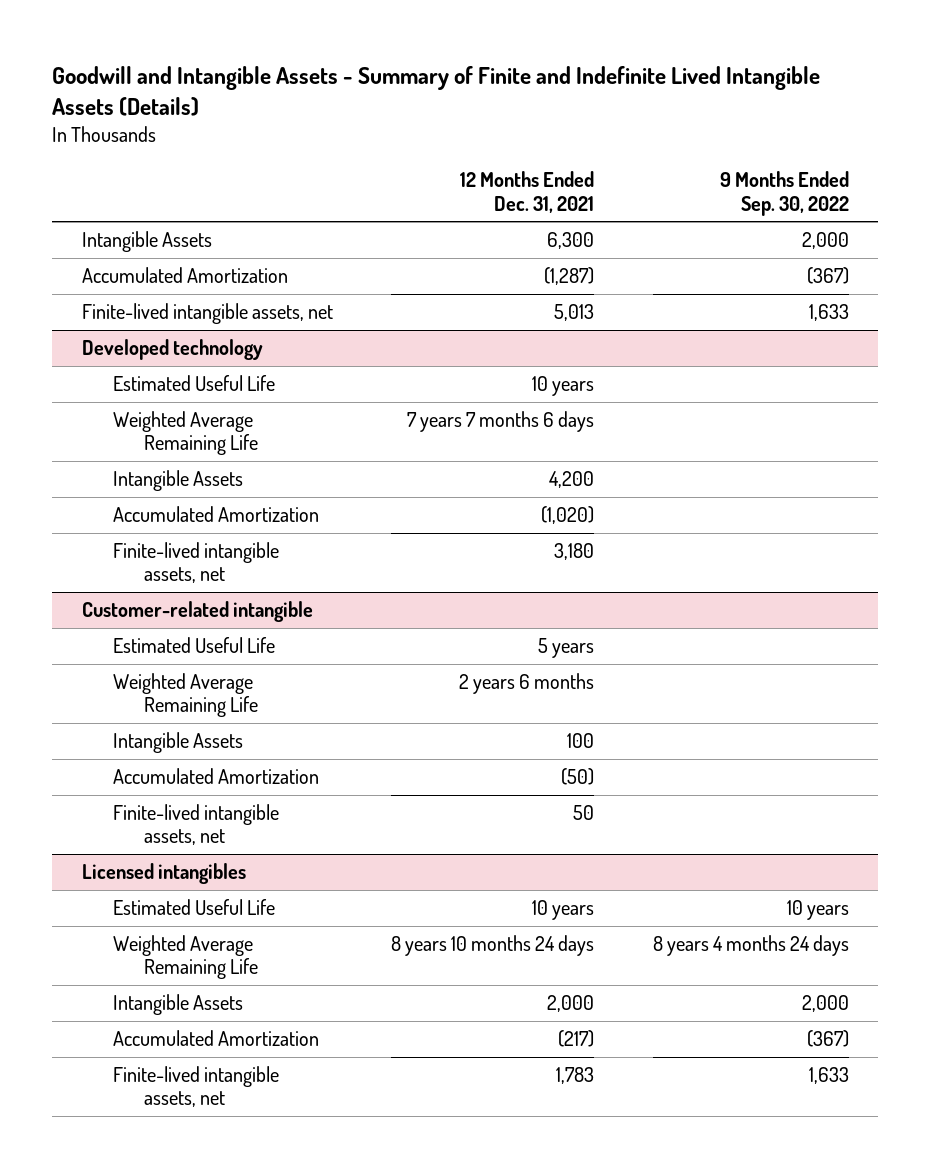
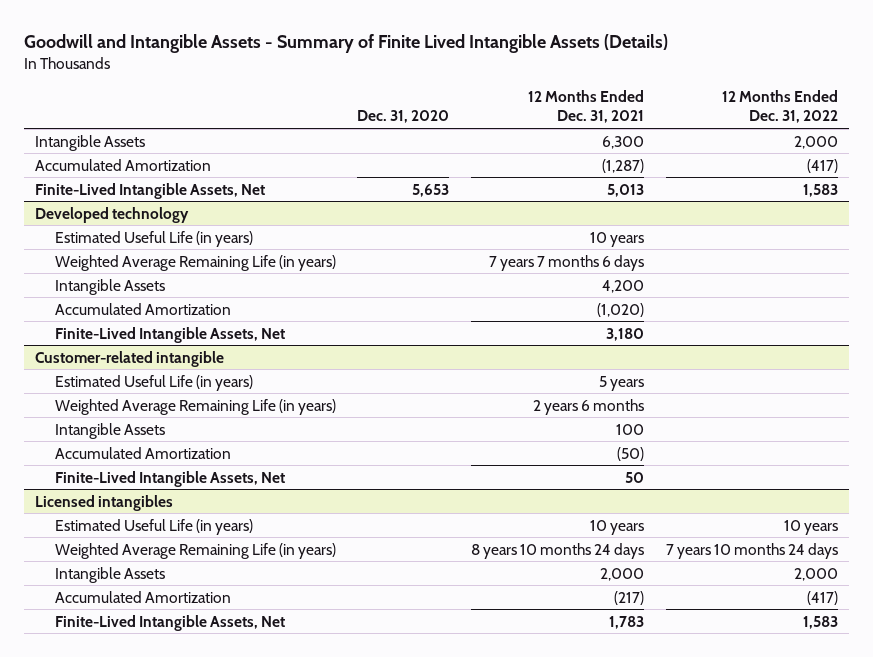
[52,65,821,116] Goodwill and Intangible Assets - Summary of Finite and Indefinite Lived Intangible Assets (Details) -> [24,34,669,54] Goodwill and Intangible Assets - Summary of Finite Lived Intangible Assets (Details)
[720,171,850,216] 9 Months Ended Sep. 30, 2022 -> none
none -> [357,110,450,124] Dec. 31, 2020
none -> [721,89,838,124] 12 Months Ended Dec. 31, 2022
[81,303,333,325] Finite-lived intangible assets, net -> [34,182,265,199] Finite-Lived Intangible Assets, Net
[112,375,275,392] Estimated Useful Life -> [54,230,253,247] Estimated Useful Life (in years)
[112,411,258,456] Weighted Average Remaining Life -> [54,254,336,271] Weighted Average Remaining Life (in years)
[112,542,279,584] Finite-lived intangible assets, net -> [54,326,285,343] Finite-Lived Intangible Assets, Net
[112,637,275,654] Estimated Useful Life -> [54,374,253,391] Estimated Useful Life (in years)
[112,673,258,718] Weighted Average Remaining Life -> [54,398,336,415] Weighted Average Remaining Life (in years)
[112,804,279,846] Finite-lived intangible assets, net -> [54,470,285,487] Finite-Lived Intangible Assets, Net
[112,899,275,916] Estimated Useful Life -> [54,518,253,535] Estimated Useful Life (in years)
[112,935,258,980] Weighted Average Remaining Life -> [54,542,336,559] Weighted Average Remaining Life (in years)
[112,1066,279,1108] Finite-lived intangible assets, net -> [54,614,285,631] Finite-Lived Intangible Assets, Net

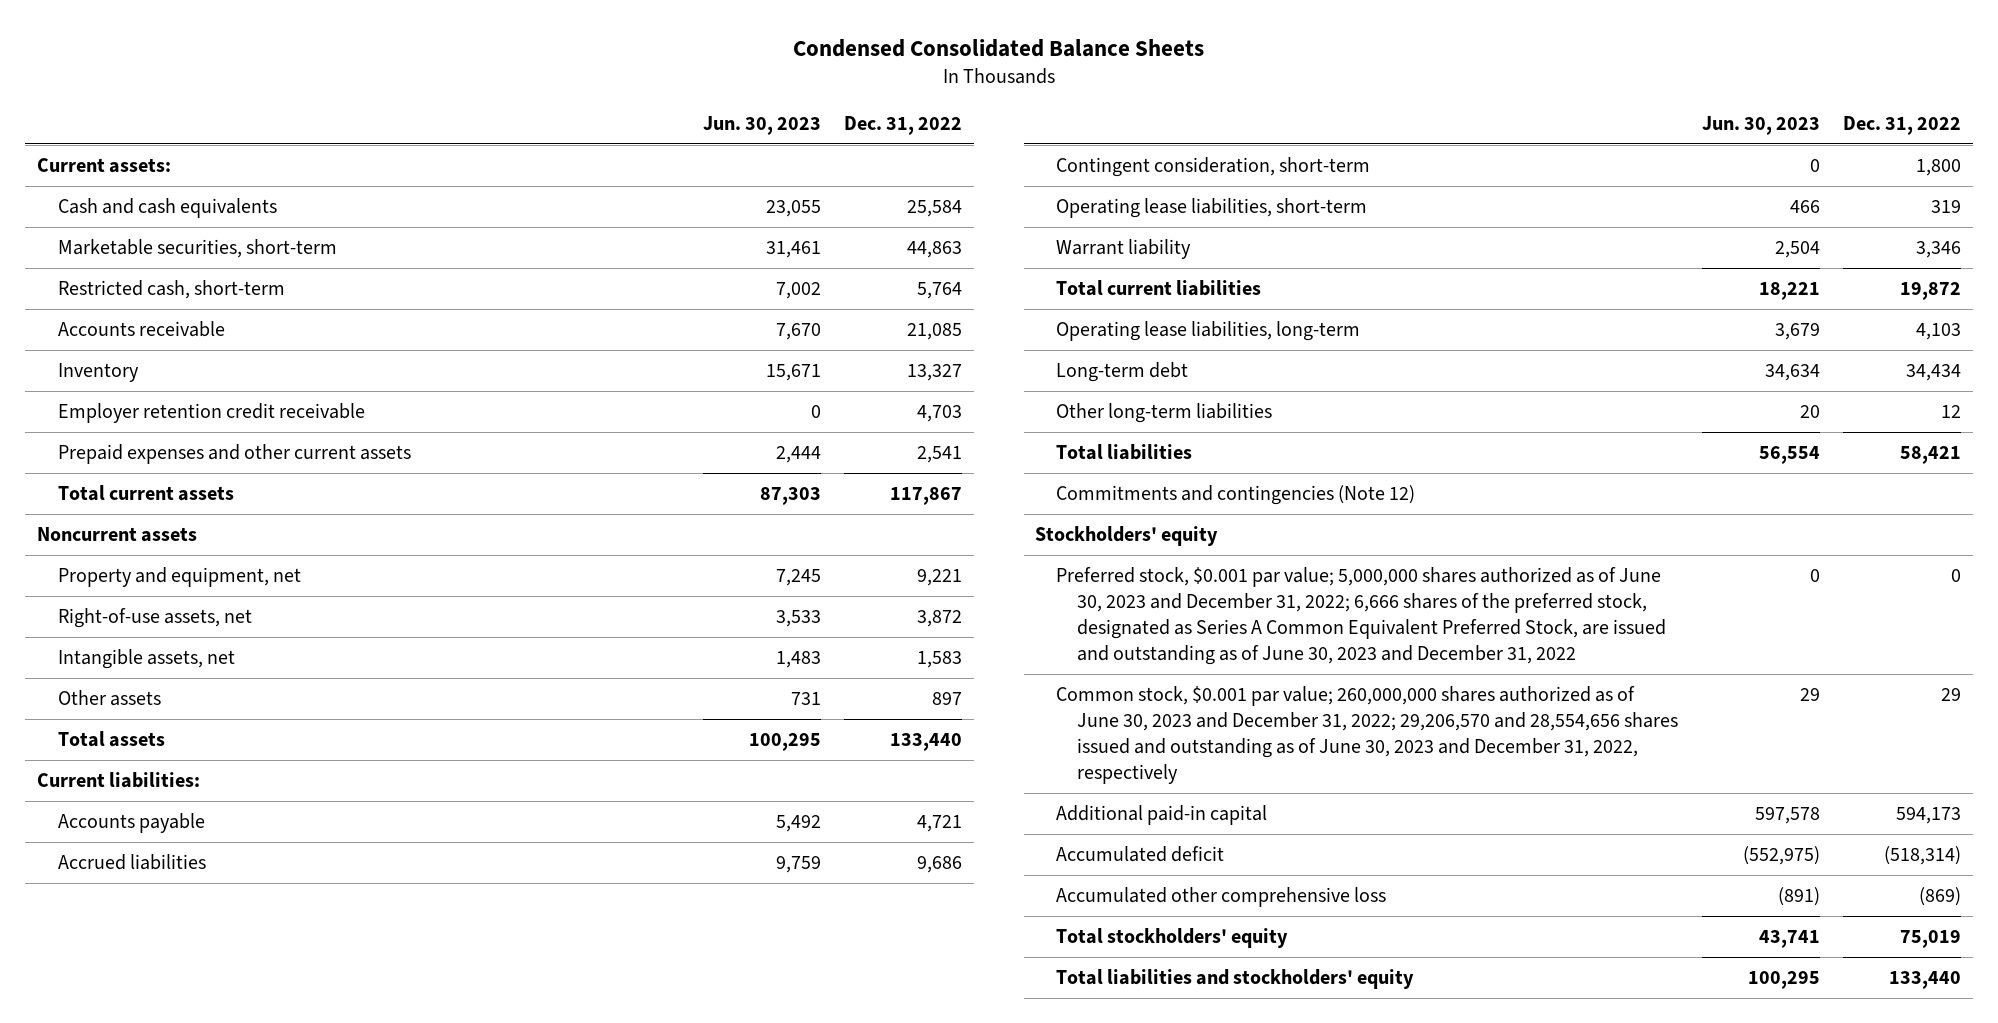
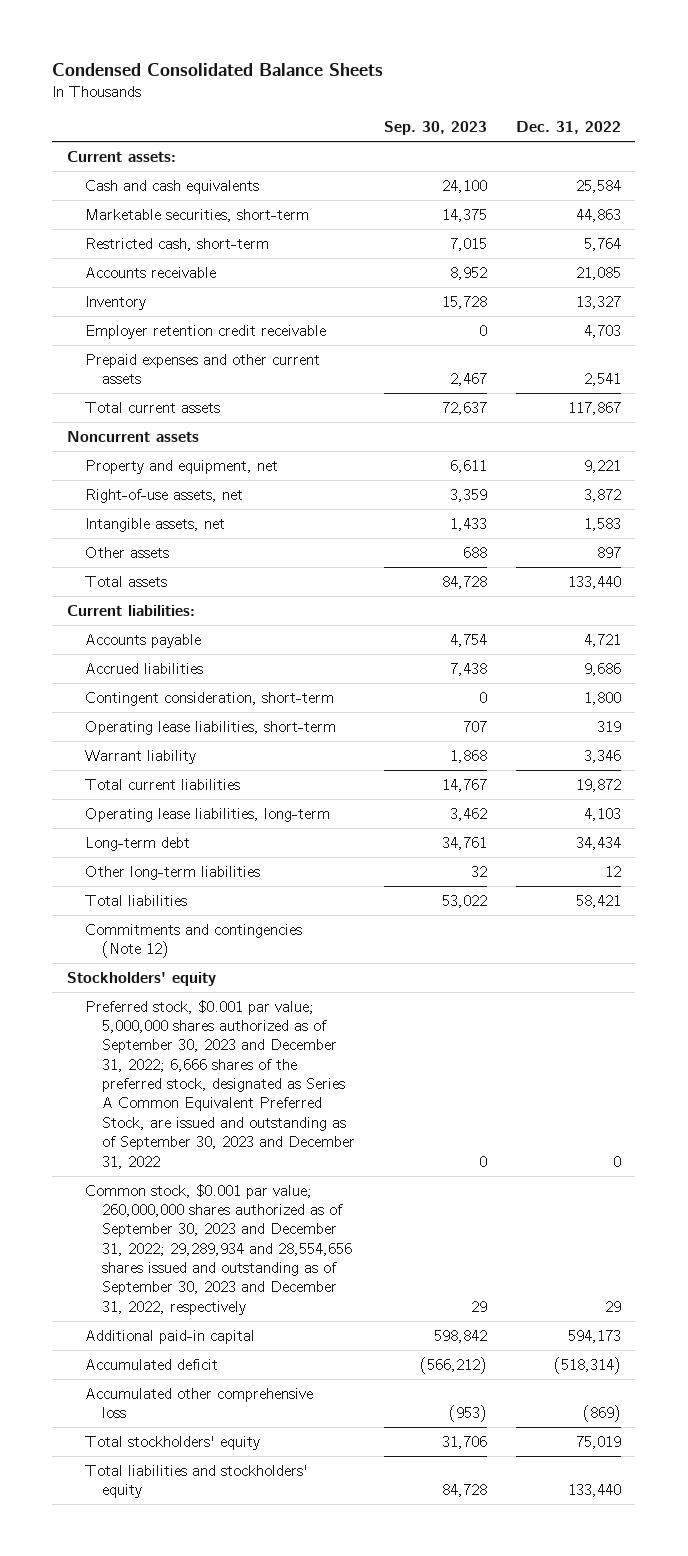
[702,115,821,135] Jun. 30, 2023 -> none
none -> [384,120,488,135] Sep. 30, 2023
[1056,567,1667,665] Preferred stock, $0.001 par value; 5,000,000 shares authorized as of June 30, 2023 and December 31, 2022; 6,666 shares of the preferred stock, designated as Series A Common Equivalent Preferred Stock, are issued and outstanding as of June 30, 2023 and December 31, 2022 -> [84,999,356,1169] Preferred stock, $0.001 par value; 5,000,000 shares authorized as of September 30, 2023 and December 31, 2022; 6,666 shares of the preferred stock, designated as Series A Common Equivalent Preferred Stock, are issued and outstanding as of September 30, 2023 and December 31, 2022
[1056,686,1679,784] Common stock, $0.001 par value; 260,000,000 shares authorized as of June 30, 2023 and December 31, 2022; 29,206,570 and 28,554,656 shares issued and outstanding as of June 30, 2023 and December 31, 2022, respectively -> [84,1183,353,1315] Common stock, $0.001 par value; 260,000,000 shares authorized as of September 30, 2023 and December 31, 2022; 29,289,934 and 28,554,656 shares issued and outstanding as of September 30, 2023 and December 31, 2022, respectively

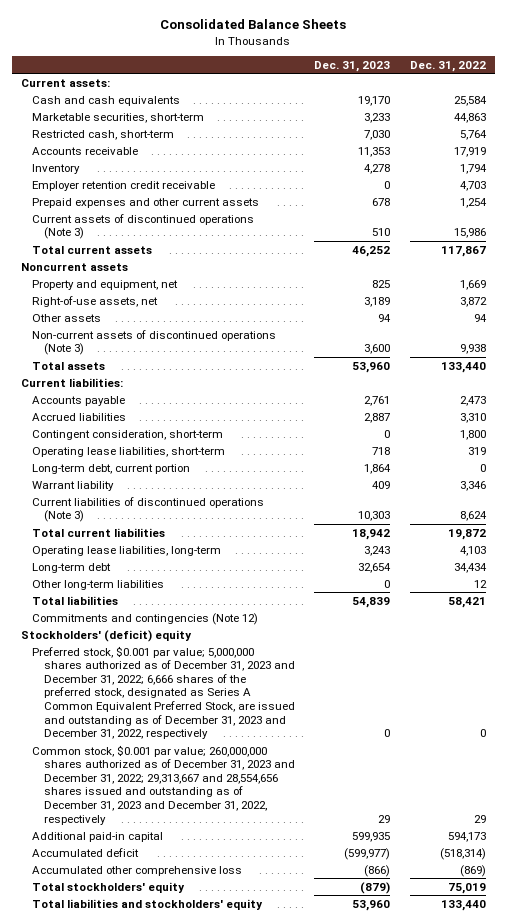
[52,63,384,77] Condensed Consolidated Balance Sheets -> [160,19,347,30] Consolidated Balance Sheets
[384,120,488,135] Sep. 30, 2023 -> none
none -> [314,60,391,72] Dec. 31, 2023
[576,266,622,280] 21,085 -> [453,146,486,157] 17,919
[576,295,622,309] 13,327 -> [459,163,487,174] 1,794
[584,373,622,387] 2,541 -> [459,197,487,208] 1,254
none -> [32,213,255,240] Current assets of discontinued operations (Note 3)
[584,459,622,473] 9,221 -> [459,279,486,290] 1,669
[84,517,225,532] Intangible assets, net -> none
[597,546,622,558] 897 -> [473,313,487,322] 94
none -> [32,329,277,356] Non-current assets of discontinued operations (Note 3)
[584,633,622,647] 4,721 -> [459,395,486,406] 2,473
[584,662,622,676] 9,686 -> [459,412,486,423] 3,310
none -> [32,463,191,474] Long-term debt, current portion
none -> [32,496,265,523] Current liabilities of discontinued operations (Note 3)
[66,971,216,986] Stockholders' equity -> [21,629,193,642] Stockholders' (deficit) equity
[84,999,356,1169] Preferred stock, $0.001 par value; 5,000,000 shares authorized as of September 30, 2023 and December 31, 2022; 6,666 shares of the preferred stock, designated as Series A Common Equivalent Preferred Stock, are issued and outstanding as of September 30, 2023 and December 31, 2022 -> [32,645,295,740] Preferred stock, $0.001 par value; 5,000,000 shares authorized as of December 31, 2023 and December 31, 2022; 6,666 shares of the preferred stock, designated as Series A Common Equivalent Preferred Stock, are issued and outstanding as of December 31, 2023 and December 31, 2022, respectively
[84,1183,353,1315] Common stock, $0.001 par value; 260,000,000 shares authorized as of September 30, 2023 and December 31, 2022; 29,289,934 and 28,554,656 shares issued and outstanding as of September 30, 2023 and December 31, 2022, respectively -> [32,744,295,825] Common stock, $0.001 par value; 260,000,000 shares authorized as of December 31, 2023 and December 31, 2022; 29,313,667 and 28,554,656 shares issued and outstanding as of December 31, 2023 and December 31, 2022, respectively

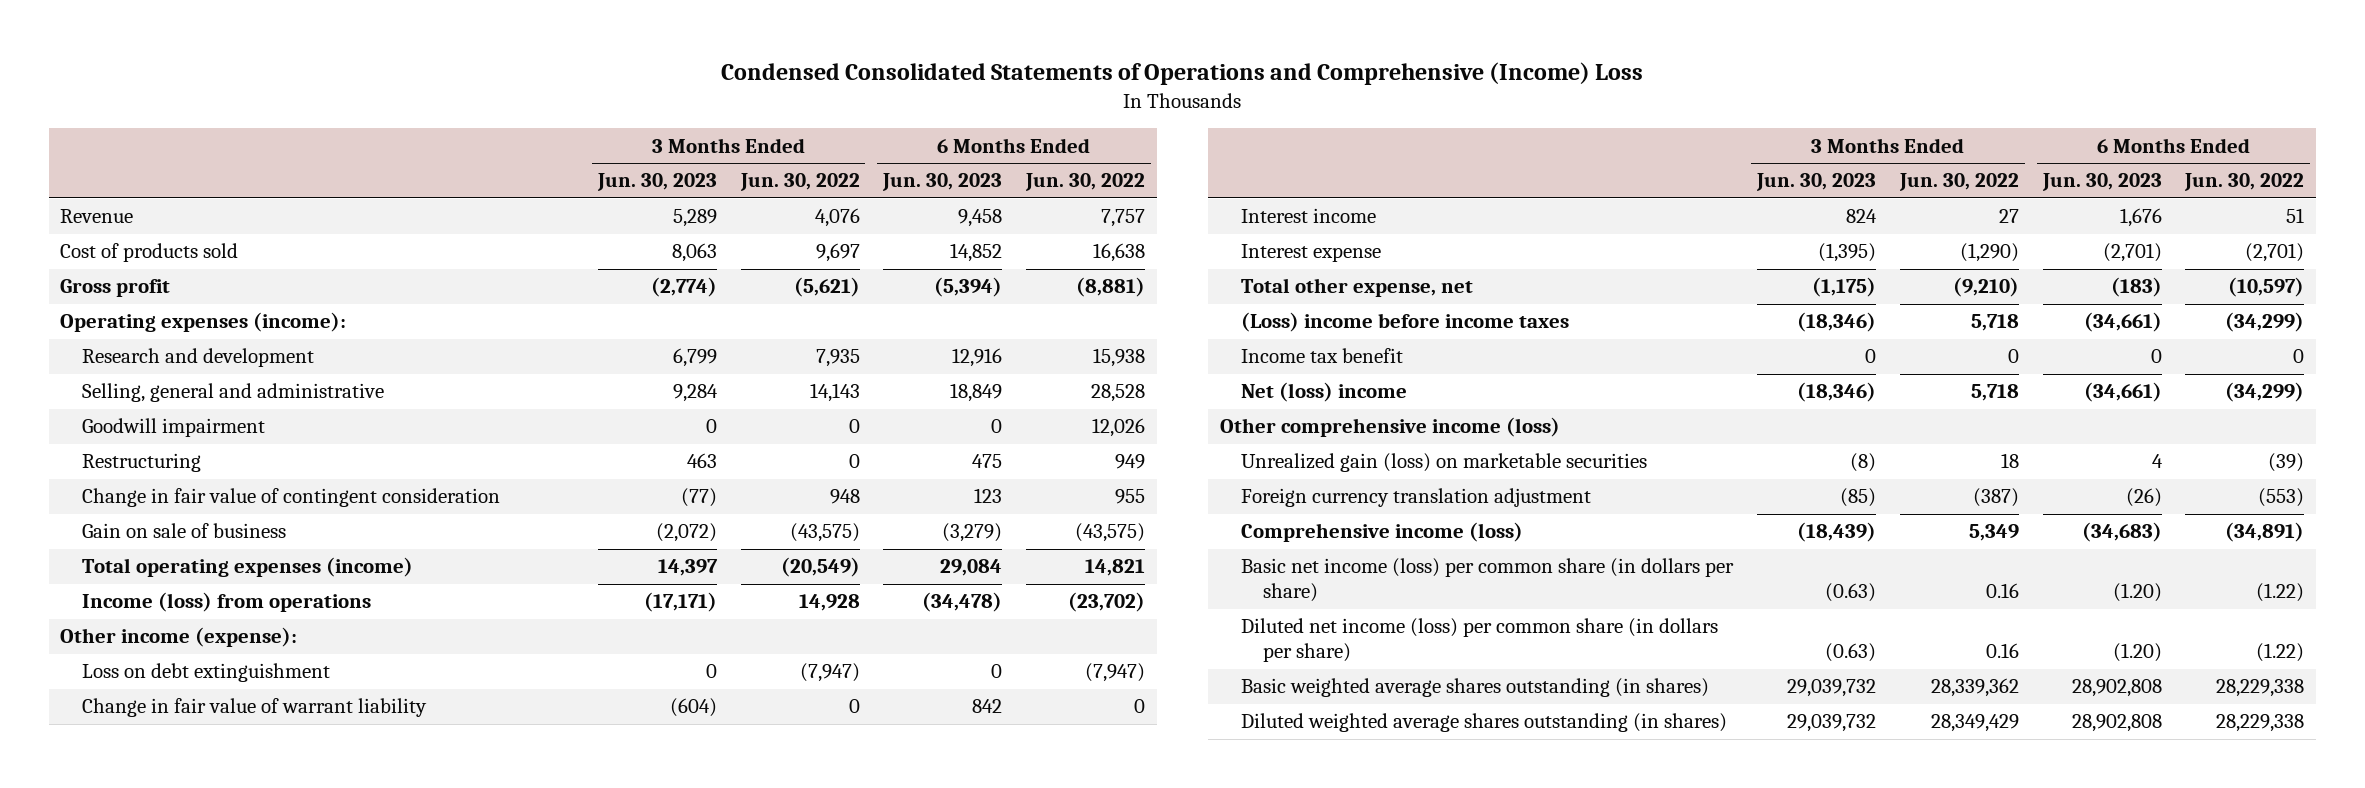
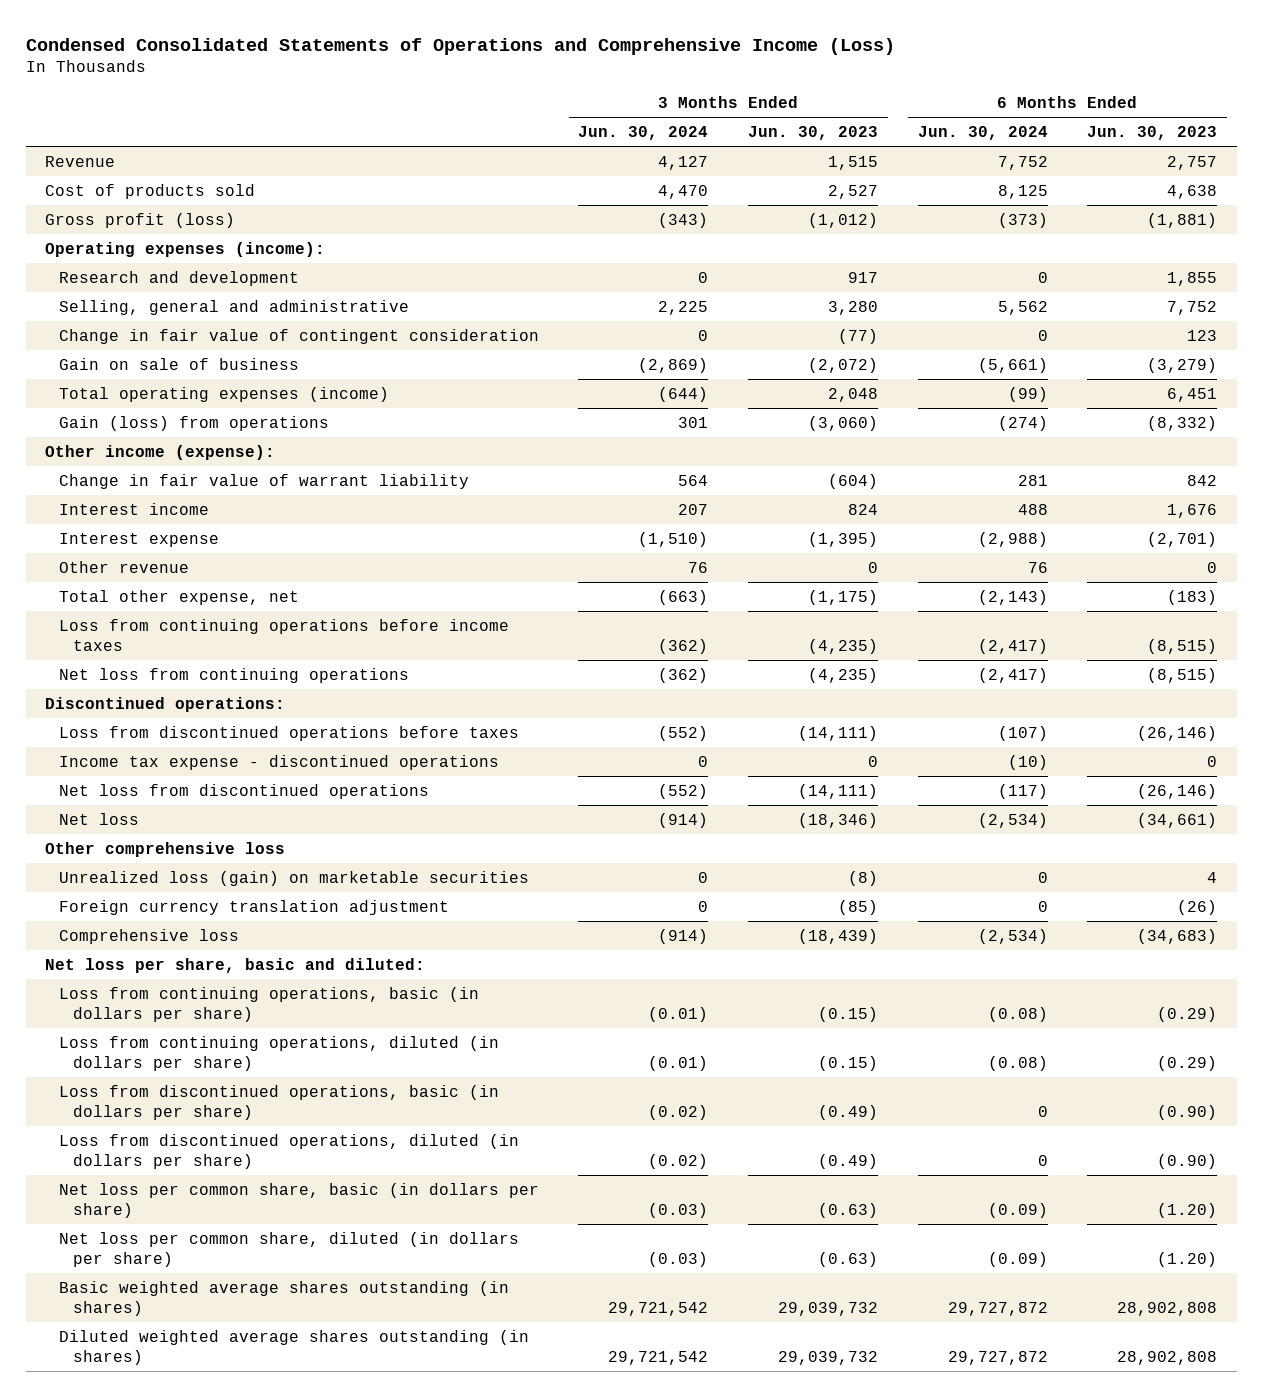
[721,62,1644,86] Condensed Consolidated Statements of Operations and Comprehensive (Income) Loss -> [25,37,895,55] Condensed Consolidated Statements of Operations and Comprehensive Income (Loss)
[739,173,860,192] Jun. 30, 2022 -> none
[1025,173,1146,192] Jun. 30, 2022 -> none
none -> [578,126,709,141] Jun. 30, 2024
none -> [917,126,1048,141] Jun. 30, 2024
[672,209,717,228] 5,289 -> [828,155,879,170] 1,515
[958,209,1003,228] 9,458 -> [1167,155,1218,170] 2,757
[671,243,717,263] 8,063 -> [828,184,879,199] 2,527
[950,243,1003,263] 14,852 -> [1167,184,1218,199] 4,638
[60,279,171,298] Gross profit -> [45,212,236,228] Gross profit (loss)
[650,277,717,298] (2,774) -> [808,212,879,228] (1,012)
[934,277,1003,298] (5,394) -> [1147,212,1218,228] (1,881)
[81,418,265,438] Goodwill impairment -> none
[81,453,201,473] Restructuring -> none
[672,348,717,368] 6,799 -> [848,271,879,283] 917
[952,348,1003,368] 12,916 -> [1167,271,1218,286] 1,855
[672,384,718,403] 9,284 -> [828,300,879,315] 3,280
[950,383,1003,403] 18,849 -> [1167,300,1218,315] 7,752
[657,559,718,577] 14,397 -> [828,387,879,402] 2,048
[940,559,1003,577] 29,084 -> [1167,387,1218,402] 6,451
[81,592,371,613] Income (loss) from operations -> [58,415,329,431] Gain (loss) from operations
[643,592,717,613] (17,171) -> [808,415,879,431] (3,060)
[922,592,1003,613] (34,478) -> [1147,415,1218,431] (8,332)
[81,663,330,683] Loss on debt extinguishment -> none
none -> [58,560,189,573] Other revenue
[1241,348,1404,364] Income tax benefit -> none
[1241,312,1570,333] (Loss) income before income taxes -> [58,618,509,651] Loss from continuing operations before income taxes
[1797,312,1877,333] (18,346) -> [808,638,879,654] (4,235)
[2083,312,2162,333] (34,661) -> [1147,638,1218,654] (8,515)
none -> [58,667,409,683] Net loss from continuing operations
none -> [45,696,286,712] Discontinued operations:
none -> [58,725,519,741] Loss from discontinued operations before taxes
none -> [58,754,499,770] Income tax expense - discontinued operations
none -> [58,783,429,799] Net loss from discontinued operations
[1241,382,1408,403] Net (loss) income -> [58,812,139,825] Net loss
[1219,417,1560,438] Other comprehensive income (loss) -> [45,841,286,857] Other comprehensive loss
[1241,453,1648,473] Unrealized gain (loss) on marketable securities -> [58,870,529,886] Unrealized loss (gain) on marketable securities
[1241,522,1524,543] Comprehensive income (loss) -> [58,928,239,944] Comprehensive loss
none -> [45,957,426,973] Net loss per share, basic and diluted:
none -> [58,986,479,1022] Loss from continuing operations, basic (in dollars per share)
none -> [58,1035,499,1071] Loss from continuing operations, diluted (in dollars per share)
none -> [58,1084,499,1120] Loss from discontinued operations, basic (in dollars per share)
none -> [58,1133,519,1169] Loss from discontinued operations, diluted (in dollars per share)
[1241,558,1735,603] Basic net income (loss) per common share (in dollars per share) -> [58,1182,539,1218] Net loss per common share, basic (in dollars per share)
[1241,618,1719,663] Diluted net income (loss) per common share (in dollars per share) -> [58,1231,519,1267] Net loss per common share, diluted (in dollars per share)

